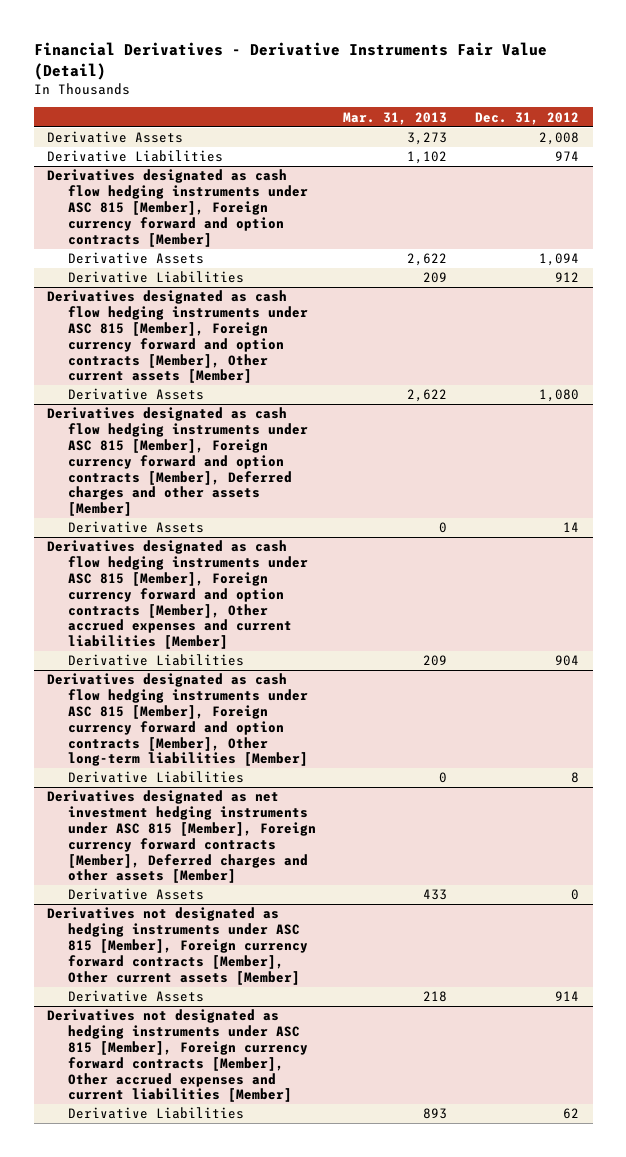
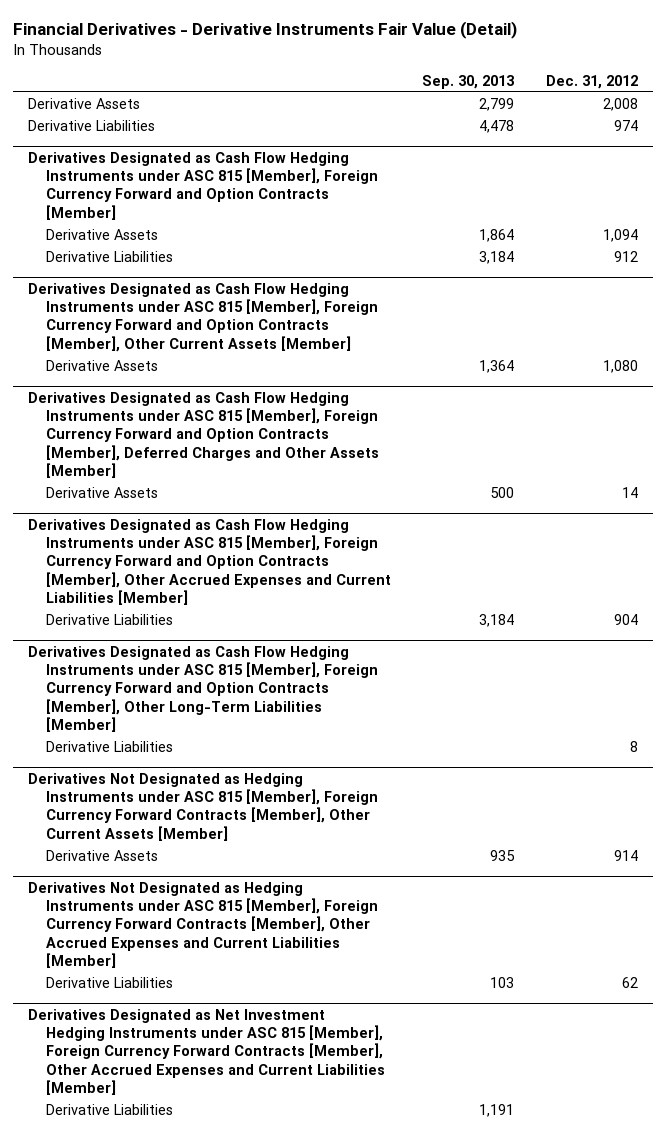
[343,111,448,125] Mar. 31, 2013 -> none
none -> [422,74,515,89] Sep. 30, 2013
[47,169,308,247] Derivatives designated as cash flow hedging instruments under ASC 815 [Member], Foreign currency forward and option contracts [Member] -> [28,151,379,220] Derivatives Designated as Cash Flow Hedging Instruments under ASC 815 [Member], Foreign Currency Forward and Option Contracts [Member]
[47,290,308,384] Derivatives designated as cash flow hedging instruments under ASC 815 [Member], Foreign currency forward and option contracts [Member], Other current assets [Member] -> [28,282,379,352] Derivatives Designated as Cash Flow Hedging Instruments under ASC 815 [Member], Foreign Currency Forward and Option Contracts [Member], Other Current Assets [Member]
[47,407,308,517] Derivatives designated as cash flow hedging instruments under ASC 815 [Member], Foreign currency forward and option contracts [Member], Deferred charges and other assets [Member] -> [28,391,380,479] Derivatives Designated as Cash Flow Hedging Instruments under ASC 815 [Member], Foreign Currency Forward and Option Contracts [Member], Deferred Charges and Other Assets [Member]
[47,540,308,650] Derivatives designated as cash flow hedging instruments under ASC 815 [Member], Foreign currency forward and option contracts [Member], Other accrued expenses and current liabilities [Member] -> [28,518,392,606] Derivatives Designated as Cash Flow Hedging Instruments under ASC 815 [Member], Foreign Currency Forward and Option Contracts [Member], Other Accrued Expenses and Current Liabilities [Member]
[47,673,308,767] Derivatives designated as cash flow hedging instruments under ASC 815 [Member], Foreign currency forward and option contracts [Member], Other long-term liabilities [Member] -> [28,645,379,733] Derivatives Designated as Cash Flow Hedging Instruments under ASC 815 [Member], Foreign Currency Forward and Option Contracts [Member], Other Long-Term Liabilities [Member]
[47,790,316,884] Derivatives designated as net investment hedging instruments under ASC 815 [Member], Foreign currency forward contracts [Member], Deferred charges and other assets [Member] -> none
[67,888,204,901] Derivative Assets -> none
[47,907,308,985] Derivatives not designated as hedging instruments under ASC 815 [Member], Foreign currency forward contracts [Member], Other current assets [Member] -> [28,772,379,841] Derivatives Not Designated as Hedging Instruments under ASC 815 [Member], Foreign Currency Forward Contracts [Member], Other Current Assets [Member]
[47,1009,308,1103] Derivatives not designated as hedging instruments under ASC 815 [Member], Foreign currency forward contracts [Member], Other accrued expenses and current liabilities [Member] -> [28,881,379,969] Derivatives Not Designated as Hedging Instruments under ASC 815 [Member], Foreign Currency Forward Contracts [Member], Other Accrued Expenses and Current Liabilities [Member]
none -> [28,1008,386,1096] Derivatives Designated as Net Investment Hedging Instruments under ASC 815 [Member], Foreign Currency Forward Contracts [Member], Other Accrued Expenses and Current Liabilities [Member]
none -> [46,1104,174,1116] Derivative Liabilities

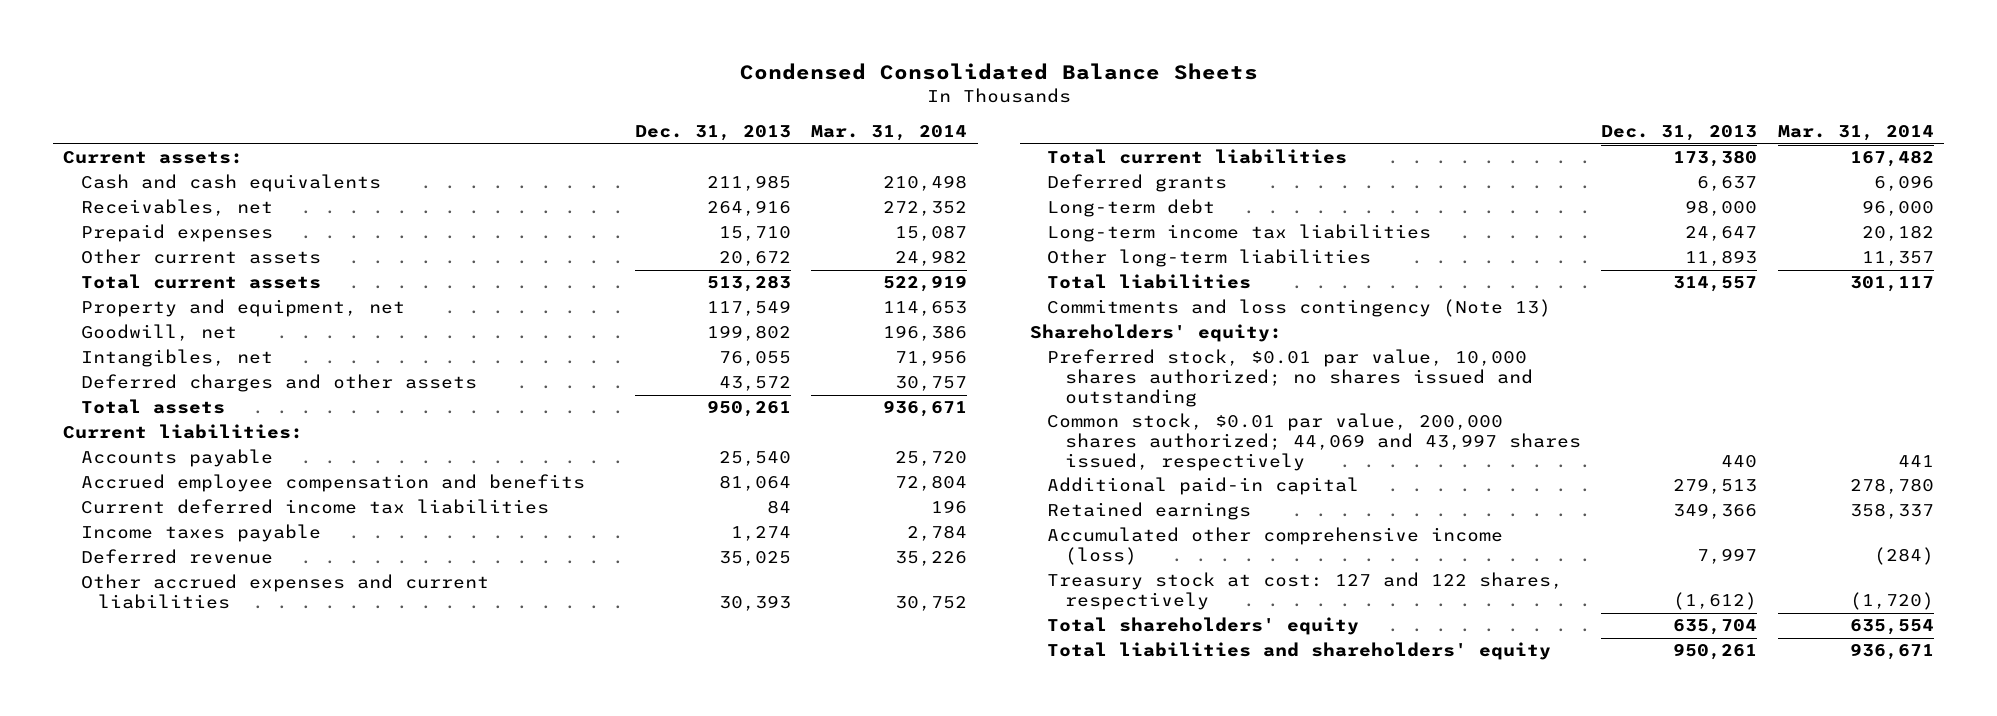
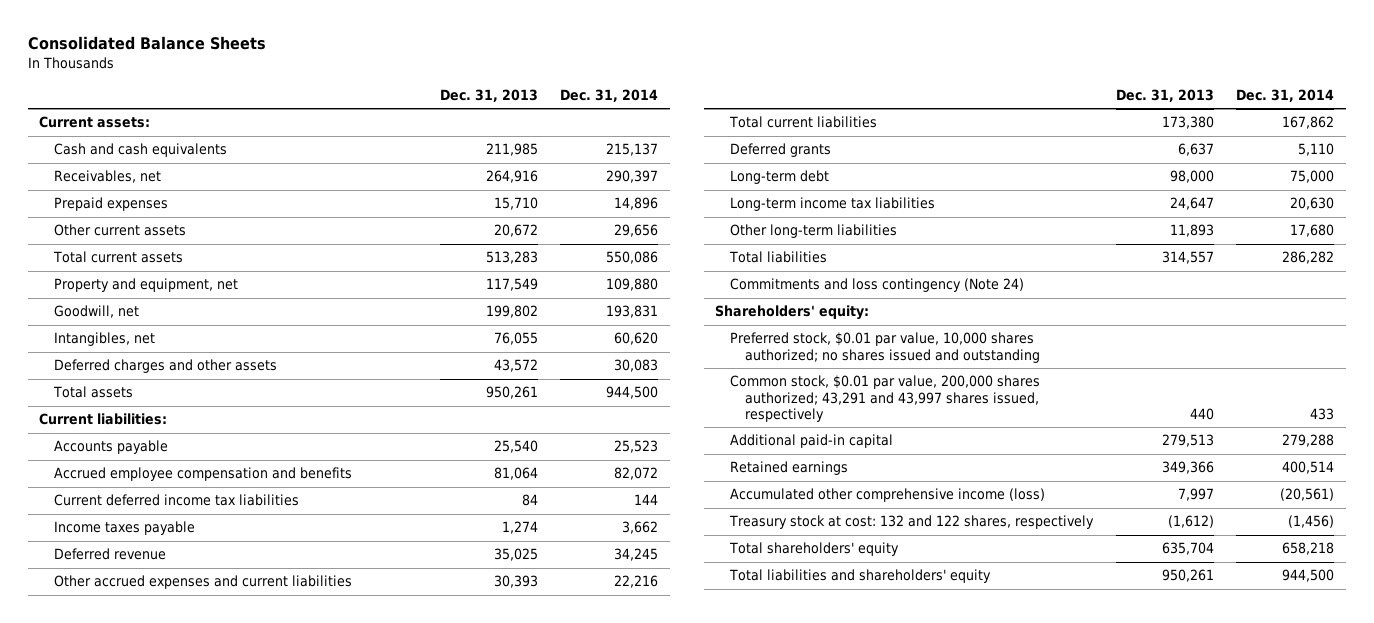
[739,63,1258,81] Condensed Consolidated Balance Sheets -> [28,36,267,51] Consolidated Balance Sheets
[811,125,968,142] Mar. 31, 2014 -> none
none -> [560,88,659,102] Dec. 31, 2014
[1047,299,1552,318] Commitments and loss contingency (Note 13) -> [730,278,1025,293] Commitments and loss contingency (Note 24)
[1047,413,1581,471] Common stock, $0.01 par value, 200,000 shares authorized; 44,069 and 43,997 shares issued, respectively -> [730,375,1041,422] Common stock, $0.01 par value, 200,000 shares authorized; 43,291 and 43,997 shares issued, respectively
[1047,572,1564,611] Treasury stock at cost: 127 and 122 shares, respectively -> [729,515,1095,530] Treasury stock at cost: 132 and 122 shares, respectively

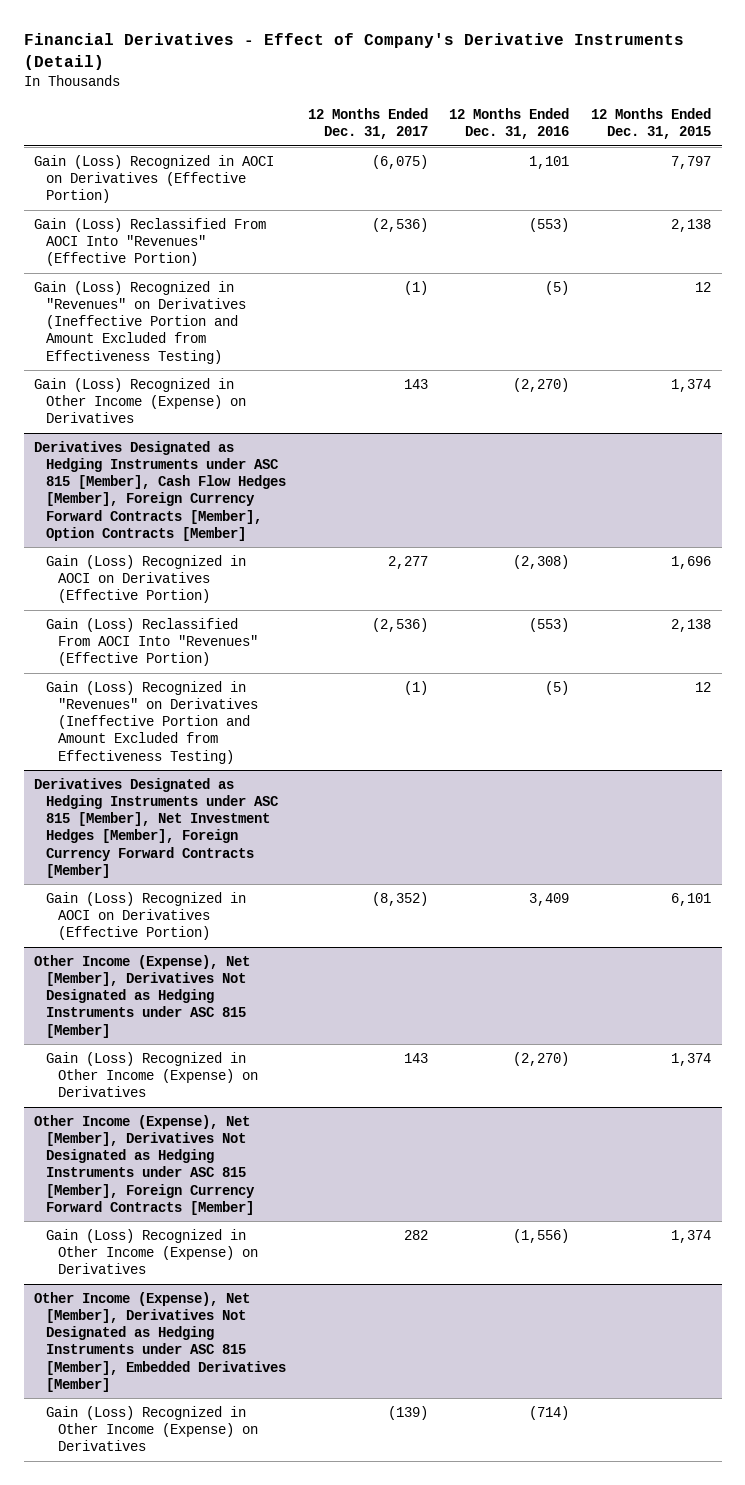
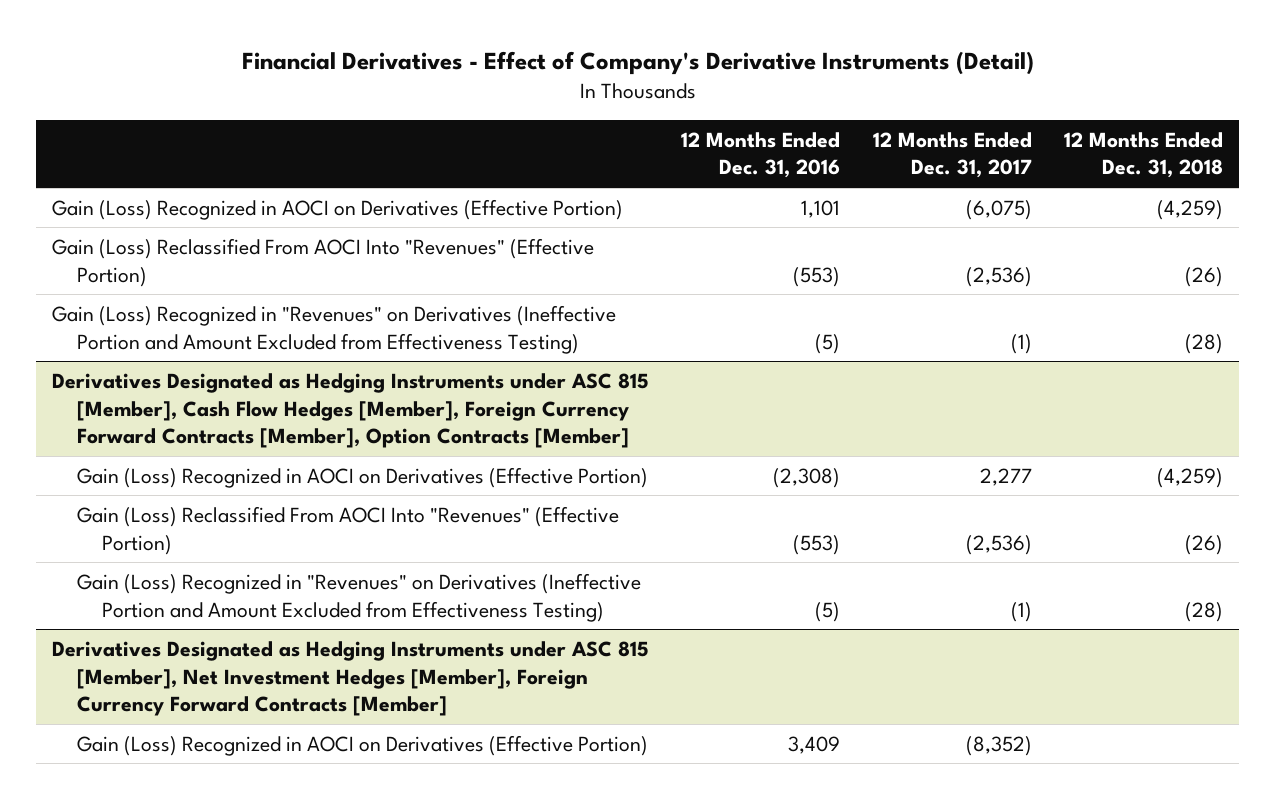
[590,107,711,140] 12 Months Ended Dec. 31, 2015 -> none
none -> [1063,131,1223,179] 12 Months Ended Dec. 31, 2018
[34,377,247,424] Gain (Loss) Recognized in Other Income (Expense) on Derivatives -> none
[34,954,251,1038] Other Income (Expense), Net [Member], Derivatives Not Designated as Hedging Instruments under ASC 815 [Member] -> none
[46,1051,258,1098] Gain (Loss) Recognized in Other Income (Expense) on Derivatives -> none
[34,1114,256,1215] Other Income (Expense), Net [Member], Derivatives Not Designated as Hedging Instruments under ASC 815 [Member], Foreign Currency Forward Contracts [Member] -> none
[46,1228,258,1275] Gain (Loss) Recognized in Other Income (Expense) on Derivatives -> none
[34,1291,287,1392] Other Income (Expense), Net [Member], Derivatives Not Designated as Hedging Instruments under ASC 815 [Member], Embedded Derivatives [Member] -> none
[46,1405,258,1452] Gain (Loss) Recognized in Other Income (Expense) on Derivatives -> none

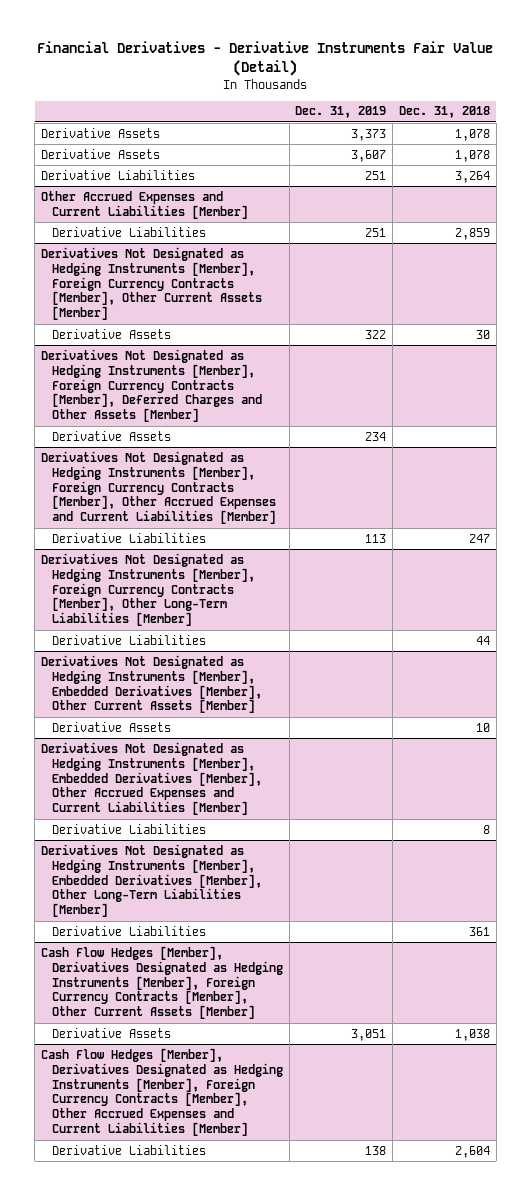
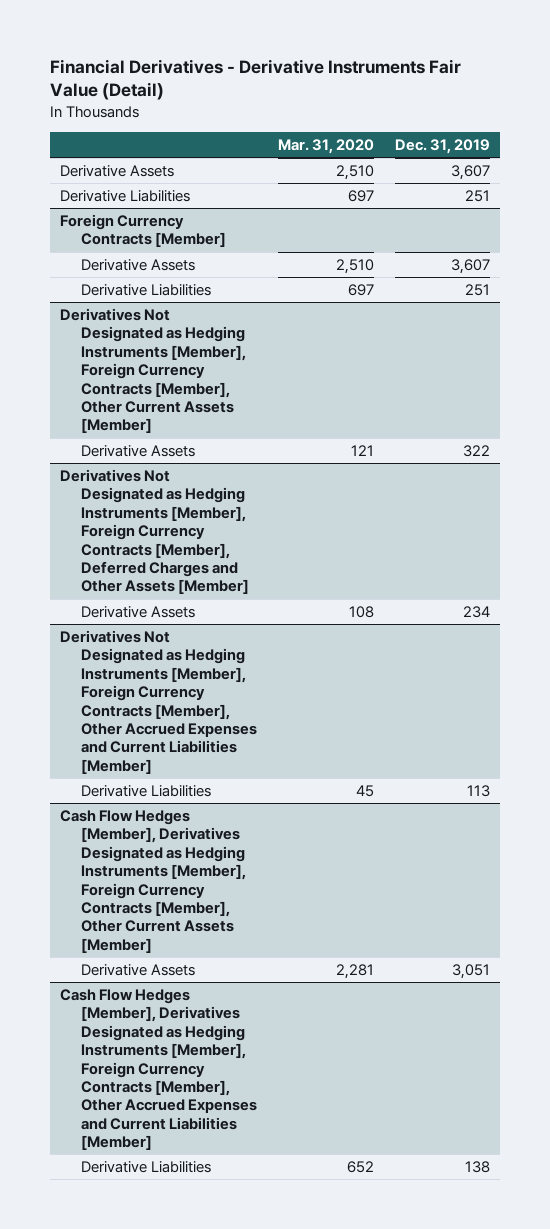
[398,106,490,119] Dec. 31, 2018 -> none
none -> [278,138,375,154] Mar. 31, 2020
[40,127,160,138] Derivative Assets -> none
[40,190,248,219] Other Accrued Expenses and Current Liabilities [Member] -> none
none -> [60,214,227,248] Foreign Currency Contracts [Member]
none -> [81,259,196,272] Derivative Assets
[40,552,255,627] Derivatives Not Designated as Hedging Instruments [Member], Foreign Currency Contracts [Member], Other Long-Term Liabilities [Member] -> none
[51,634,206,645] Derivative Liabilities -> none
[40,654,262,714] Derivatives Not Designated as Hedging Instruments [Member], Embedded Derivatives [Member], Other Current Assets [Member] -> none
[51,721,171,732] Derivative Assets -> none
[40,741,262,816] Derivatives Not Designated as Hedging Instruments [Member], Embedded Derivatives [Member], Other Accrued Expenses and Current Liabilities [Member] -> none
[51,823,206,834] Derivative Liabilities -> none
[40,843,262,918] Derivatives Not Designated as Hedging Instruments [Member], Embedded Derivatives [Member], Other Long-Term Liabilities [Member] -> none
[51,925,206,936] Derivative Liabilities -> none

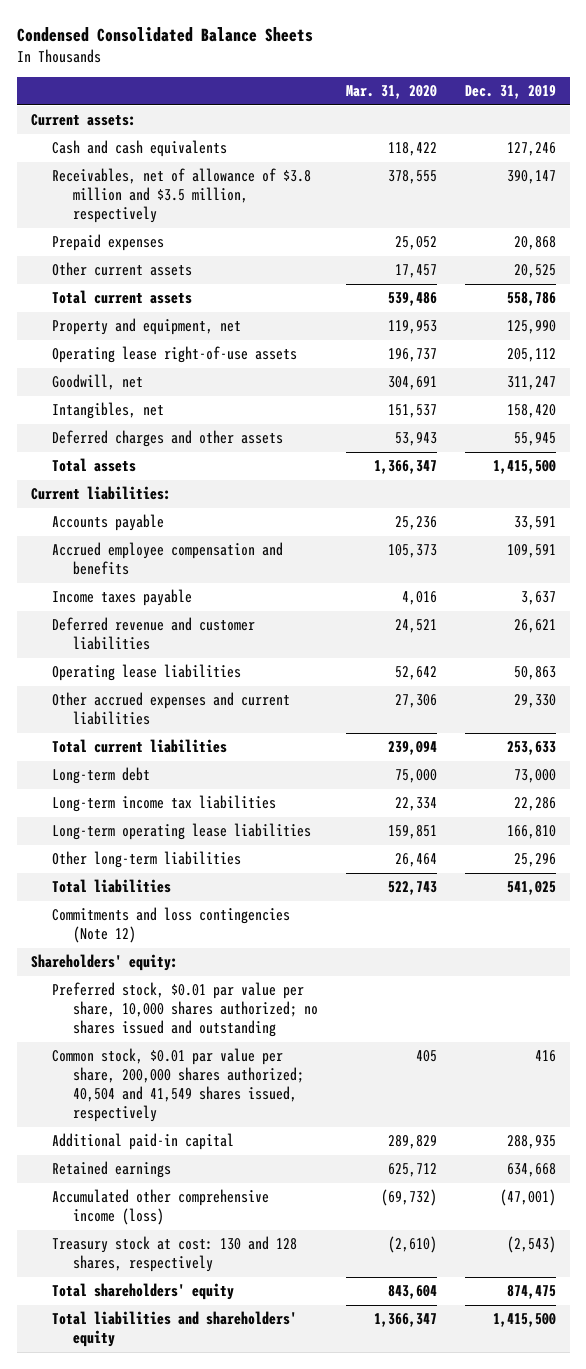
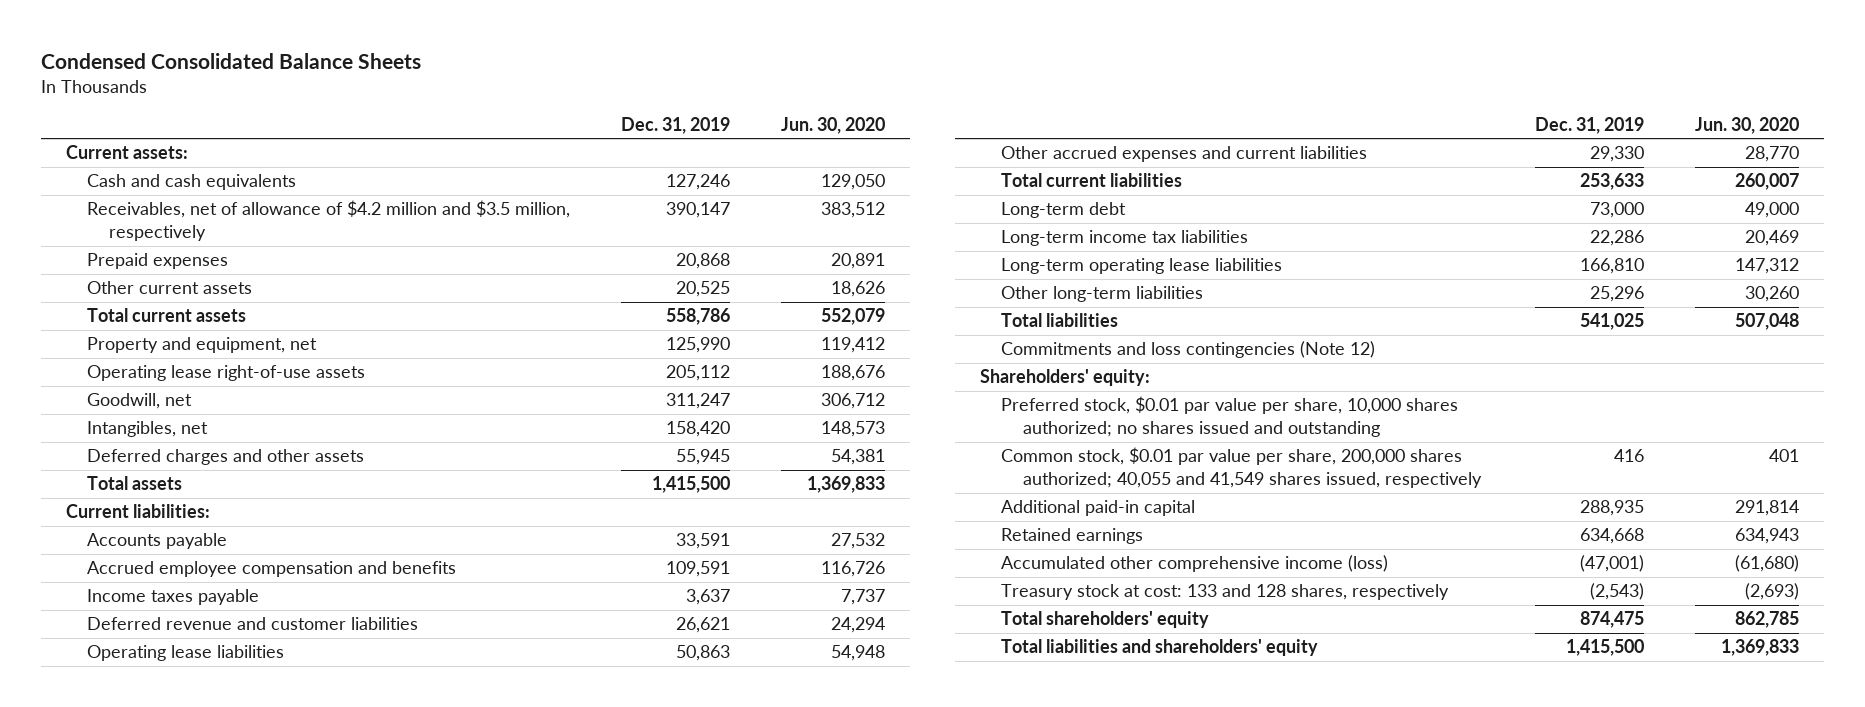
[345,85,437,100] Mar. 31, 2020 -> none
none -> [780,116,885,134] Jun. 30, 2020
[51,168,311,224] Receivables, net of allowance of $3.8 million and $3.5 million, respectively -> [87,200,571,242] Receivables, net of allowance of $4.2 million and $3.5 million, respectively
[51,1048,305,1123] Common stock, $0.01 par value per share, 200,000 shares authorized; 40,504 and 41,549 shares issued, respectively -> [1001,447,1482,489] Common stock, $0.01 par value per share, 200,000 shares authorized; 40,055 and 41,549 shares issued, respectively
[51,1236,297,1273] Treasury stock at cost: 130 and 128 shares, respectively -> [1001,584,1450,601] Treasury stock at cost: 133 and 128 shares, respectively

